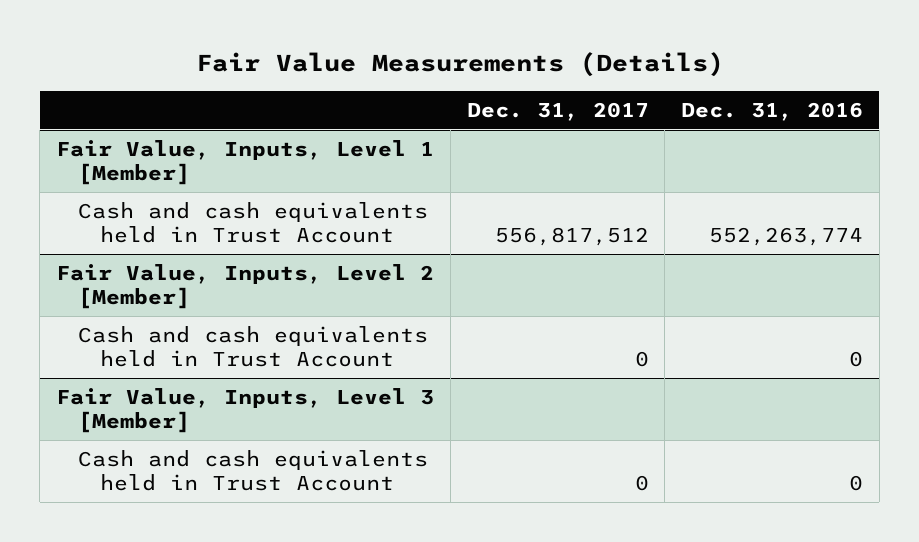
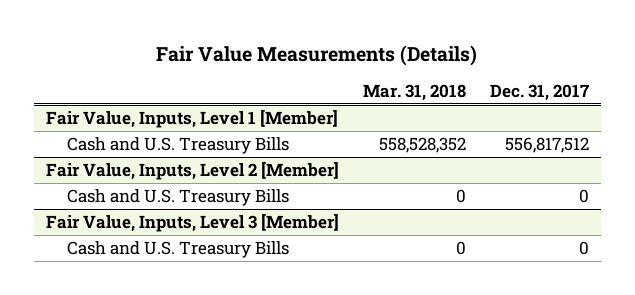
[680,101,863,121] Dec. 31, 2016 -> none
none -> [362,83,466,101] Mar. 31, 2018
[77,201,428,244] Cash and cash equivalents held in Trust Account -> [67,137,290,155] Cash and U.S. Treasury Bills
[77,325,428,368] Cash and cash equivalents held in Trust Account -> [67,189,290,207] Cash and U.S. Treasury Bills
[77,449,428,492] Cash and cash equivalents held in Trust Account -> [67,241,290,259] Cash and U.S. Treasury Bills

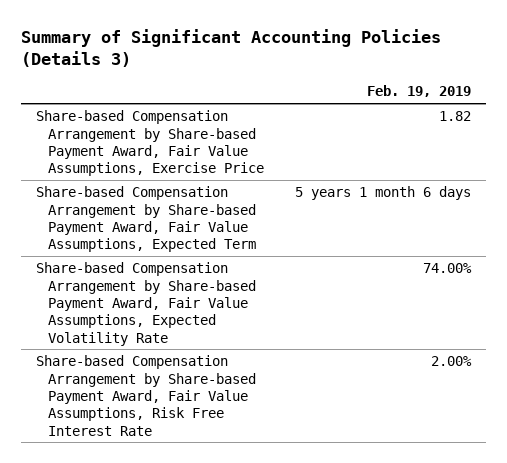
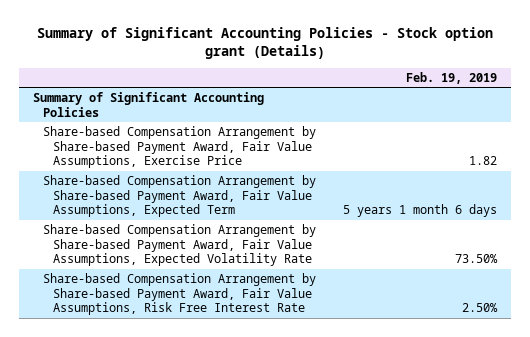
[20,28,441,67] Summary of Significant Accounting Policies (Details 3) -> [37,26,494,59] Summary of Significant Accounting Policies - Stock option grant (Details)
none -> [32,91,264,117] Summary of Significant Accounting Policies
[422,263,472,274] 74.00% -> [455,254,499,264] 73.50%
[430,356,472,367] 2.00% -> [462,303,499,313] 2.50%

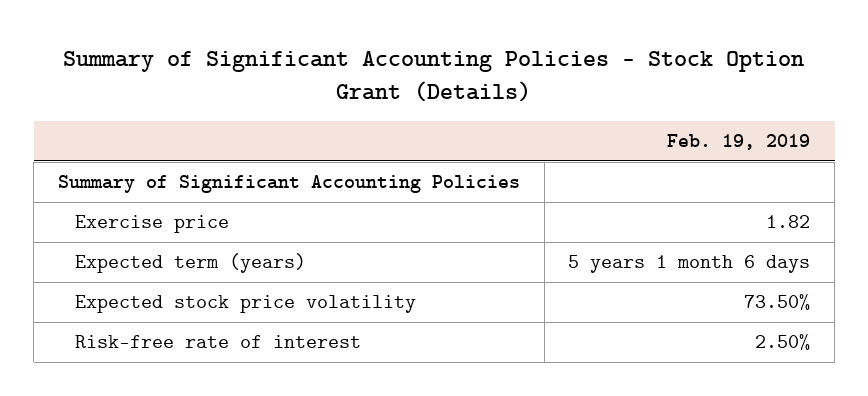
[37,26,494,59] Summary of Significant Accounting Policies - Stock option grant (Details) -> [63,51,805,103] Summary of Significant Accounting Policies - Stock Option Grant (Details)
[43,125,317,169] Share-based Compensation Arrangement by Share-based Payment Award, Fair Value Assumptions, Exercise Price -> [75,215,230,234] Exercise price
[43,174,317,218] Share-based Compensation Arrangement by Share-based Payment Award, Fair Value Assumptions, Expected Term -> [75,253,307,274] Expected term (years)
[43,223,317,267] Share-based Compensation Arrangement by Share-based Payment Award, Fair Value Assumptions, Expected Volatility Rate -> [75,295,417,314] Expected stock price volatility
[43,272,317,316] Share-based Compensation Arrangement by Share-based Payment Award, Fair Value Assumptions, Risk Free Interest Rate -> [75,335,362,349] Risk-free rate of interest

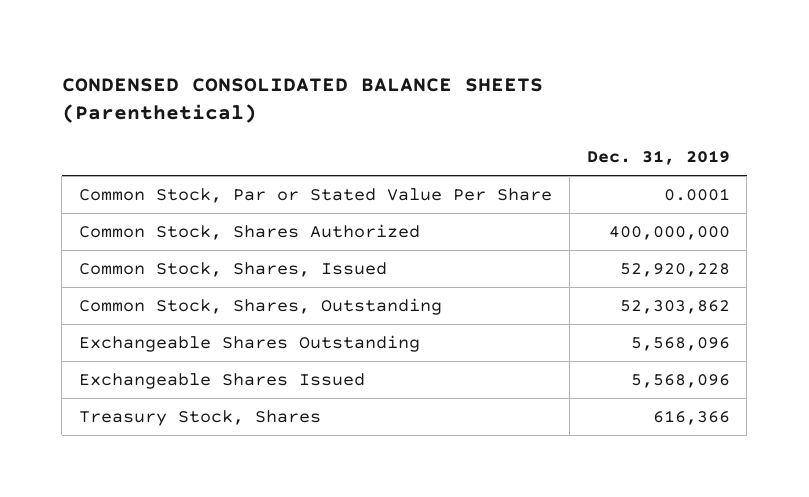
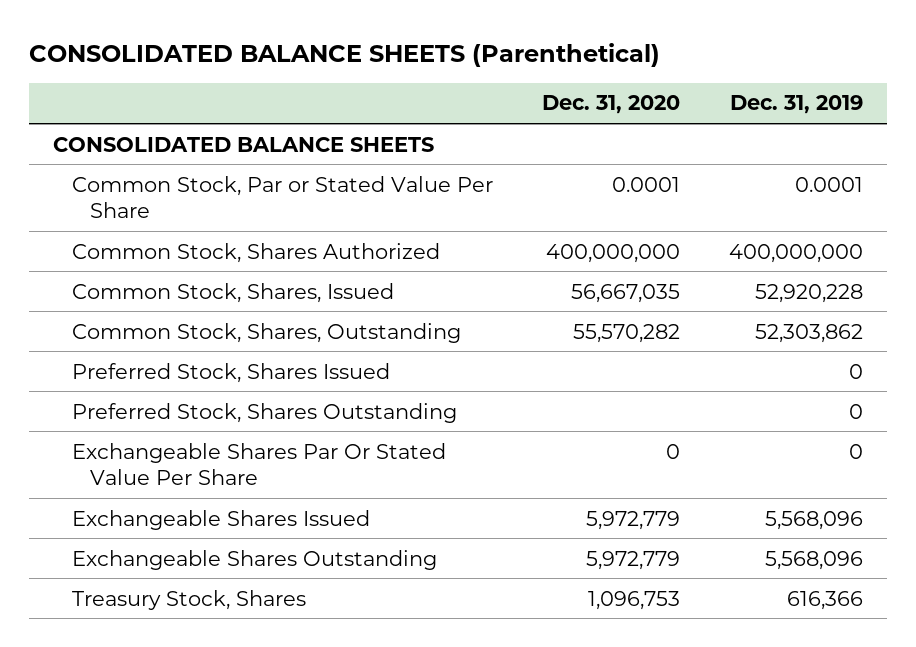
[61,77,543,124] CONDENSED CONSOLIDATED BALANCE SHEETS (Parenthetical) -> [28,42,660,67] CONSOLIDATED BALANCE SHEETS (Parenthetical)
none -> [541,95,680,115] Dec. 31, 2020
none -> [53,136,435,152] CONSOLIDATED BALANCE SHEETS
none -> [71,362,390,383] Preferred Stock, Shares Issued
none -> [71,402,457,423] Preferred Stock, Shares Outstanding
none -> [71,442,446,486] Exchangeable Shares Par Or Stated Value Per Share
[79,335,421,353] Exchangeable Shares Outstanding -> [71,549,437,570] Exchangeable Shares Outstanding

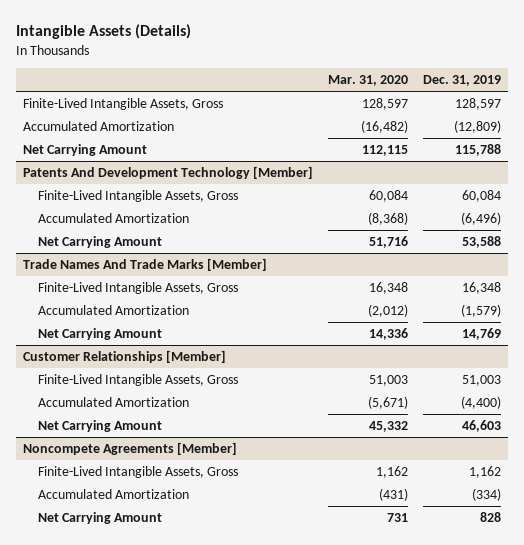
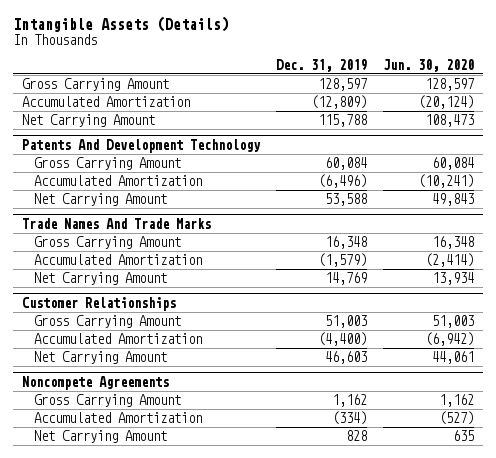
[327,74,408,86] Mar. 31, 2020 -> none
none -> [383,58,475,72] Jun. 30, 2020
[22,98,223,111] Finite-Lived Intangible Assets, Gross -> [21,78,169,92] Gross Carrying Amount
[22,166,313,180] Patents And Development Technology [Member] -> [21,139,261,154] Patents And Development Technology
[38,190,239,203] Finite-Lived Intangible Assets, Gross -> [33,157,181,171] Gross Carrying Amount
[22,258,267,272] Trade Names And Trade Marks [Member] -> [21,218,211,230] Trade Names And Trade Marks
[38,282,239,295] Finite-Lived Intangible Assets, Gross -> [33,236,181,250] Gross Carrying Amount
[22,350,226,364] Customer Relationships [Member] -> [21,297,176,312] Customer Relationships
[38,374,239,387] Finite-Lived Intangible Assets, Gross -> [33,315,181,329] Gross Carrying Amount
[22,442,237,456] Noncompete Agreements [Member] -> [21,376,169,391] Noncompete Agreements
[38,466,239,479] Finite-Lived Intangible Assets, Gross -> [33,394,181,408] Gross Carrying Amount

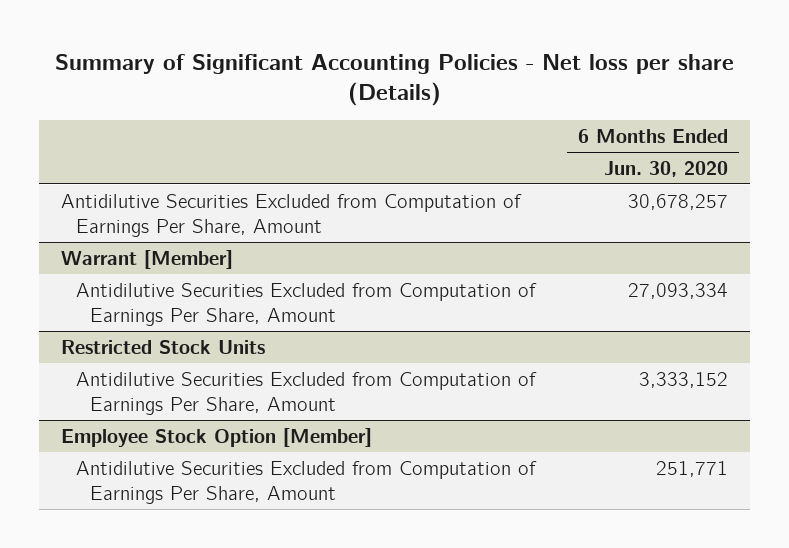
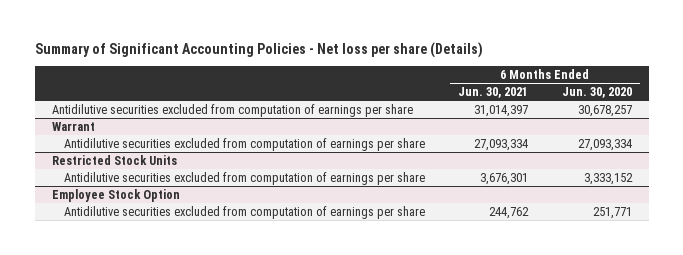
none -> [458,87,529,99] Jun. 30, 2021
[60,193,522,237] Antidilutive Securities Excluded from Computation of Earnings Per Share, Amount -> [51,103,413,117] Antidilutive securities excluded from computation of earnings per share
[60,249,233,269] Warrant [Member] -> [51,121,95,131] Warrant
[75,282,537,326] Antidilutive Securities Excluded from Computation of Earnings Per Share, Amount -> [63,137,425,151] Antidilutive securities excluded from computation of earnings per share
[75,371,537,415] Antidilutive Securities Excluded from Computation of Earnings Per Share, Amount -> [63,171,425,185] Antidilutive securities excluded from computation of earnings per share
[60,427,372,447] Employee Stock Option [Member] -> [51,188,180,202] Employee Stock Option
[75,460,537,504] Antidilutive Securities Excluded from Computation of Earnings Per Share, Amount -> [63,205,425,219] Antidilutive securities excluded from computation of earnings per share

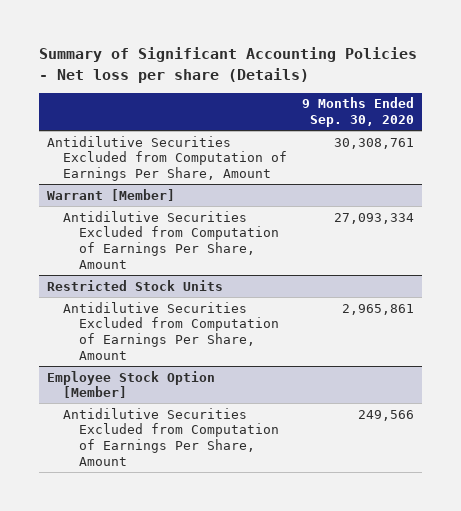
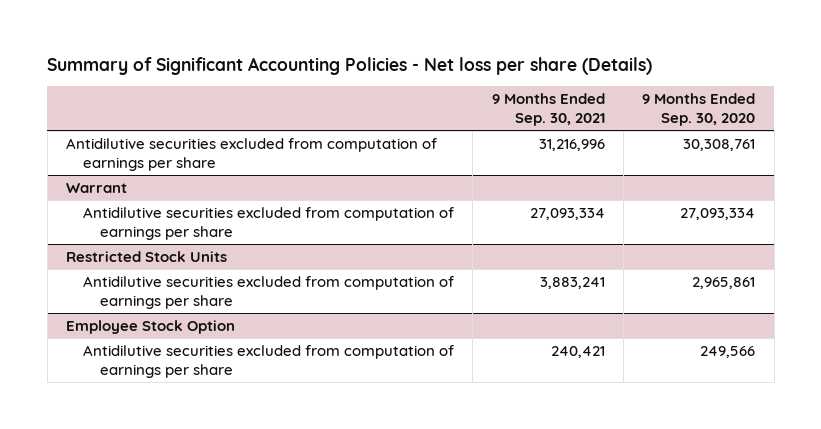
none -> [491,92,605,127] 9 Months Ended Sep. 30, 2021
[46,135,287,181] Antidilutive Securities Excluded from Computation of Earnings Per Share, Amount -> [65,137,437,172] Antidilutive securities excluded from computation of earnings per share
[46,188,175,201] Warrant [Member] -> [65,182,127,193] Warrant
[62,210,279,269] Antidilutive Securities Excluded from Computation of Earnings Per Share, Amount -> [82,206,454,241] Antidilutive securities excluded from computation of earnings per share
[62,301,279,360] Antidilutive Securities Excluded from Computation of Earnings Per Share, Amount -> [82,275,454,310] Antidilutive securities excluded from computation of earnings per share
[46,370,215,399] Employee Stock Option [Member] -> [65,319,235,334] Employee Stock Option
[62,407,279,466] Antidilutive Securities Excluded from Computation of Earnings Per Share, Amount -> [82,344,454,379] Antidilutive securities excluded from computation of earnings per share

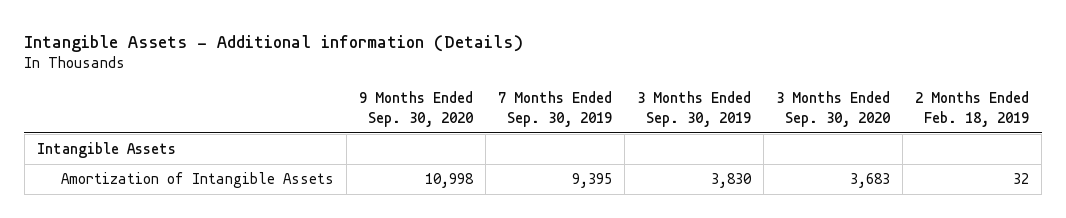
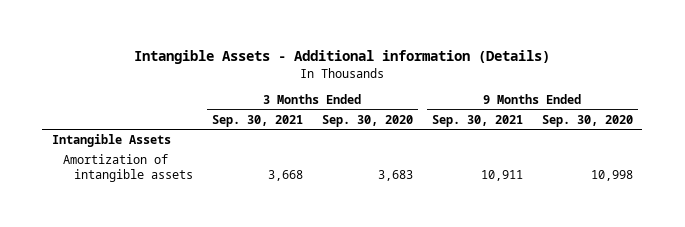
[497,91,612,128] 7 Months Ended Sep. 30, 2019 -> none
[637,91,752,128] 3 Months Ended Sep. 30, 2019 -> none
[915,91,1030,128] 2 Months Ended Feb. 18, 2019 -> none
none -> [211,114,303,127] Sep. 30, 2021
none -> [431,114,523,127] Sep. 30, 2021
[60,172,334,189] Amortization of Intangible Assets -> [62,154,193,183] Amortization of intangible assets

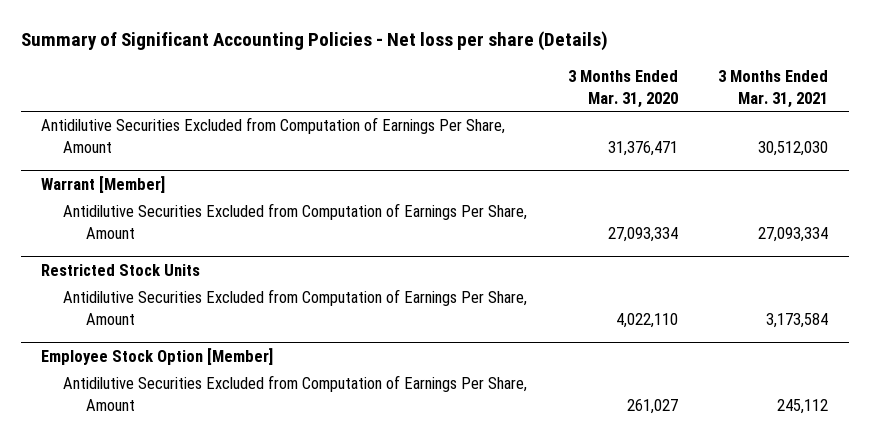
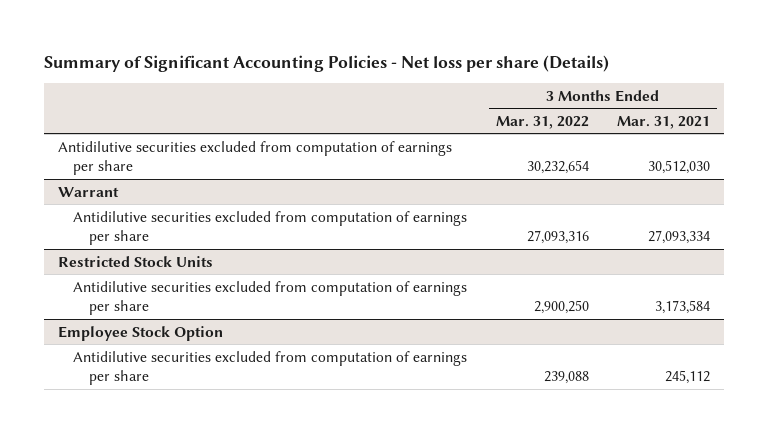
[567,70,678,108] 3 Months Ended Mar. 31, 2020 -> none
none -> [495,115,589,129] Mar. 31, 2022
[40,117,505,153] Antidilutive Securities Excluded from Computation of Earnings Per Share, Amount -> [57,140,452,176] Antidilutive securities excluded from computation of earnings per share
[40,176,165,194] Warrant [Member] -> [57,186,119,197] Warrant
[63,203,528,239] Antidilutive Securities Excluded from Computation of Earnings Per Share, Amount -> [73,210,468,246] Antidilutive securities excluded from computation of earnings per share
[63,289,528,325] Antidilutive Securities Excluded from Computation of Earnings Per Share, Amount -> [73,280,468,316] Antidilutive securities excluded from computation of earnings per share
[40,348,273,366] Employee Stock Option [Member] -> [57,325,223,341] Employee Stock Option
[63,375,528,411] Antidilutive Securities Excluded from Computation of Earnings Per Share, Amount -> [73,350,468,386] Antidilutive securities excluded from computation of earnings per share

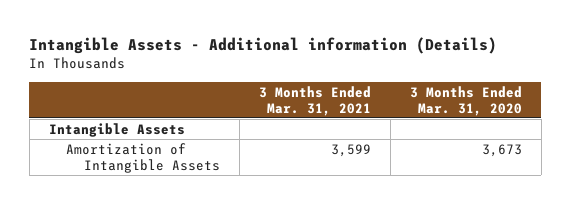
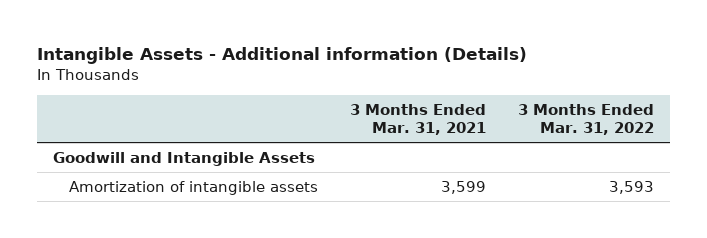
[409,85,522,116] 3 Months Ended Mar. 31, 2020 -> none
none -> [518,103,655,136] 3 Months Ended Mar. 31, 2022
[48,122,185,137] Intangible Assets -> [52,151,315,166] Goodwill and Intangible Assets
[66,142,221,173] Amortization of Intangible Assets -> [69,180,319,195] Amortization of intangible assets

